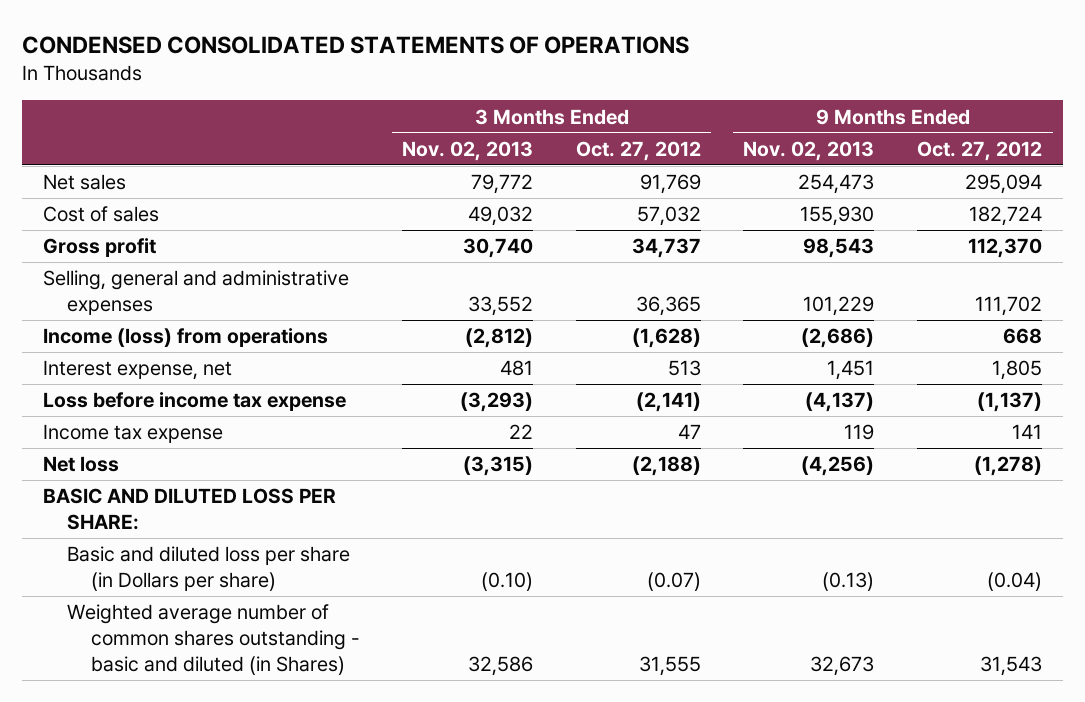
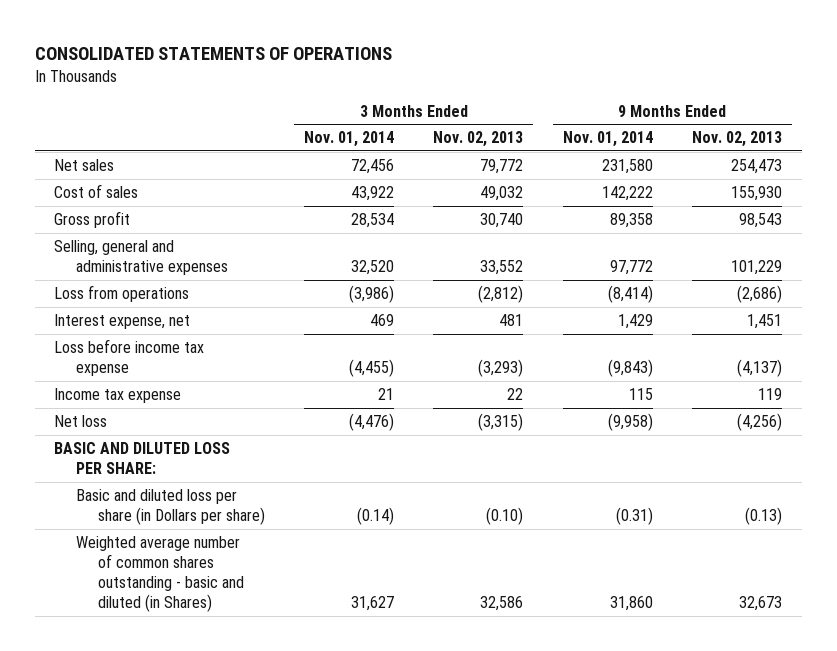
[21,36,689,55] CONDENSED CONSOLIDATED STATEMENTS OF OPERATIONS -> [34,46,392,60] CONSOLIDATED STATEMENTS OF OPERATIONS
[575,140,701,161] Oct. 27, 2012 -> none
[916,140,1042,161] Oct. 27, 2012 -> none
none -> [303,131,394,148] Nov. 01, 2014
none -> [562,131,653,148] Nov. 01, 2014
[43,328,329,348] Income (loss) from operations -> [54,285,190,303] Loss from operations

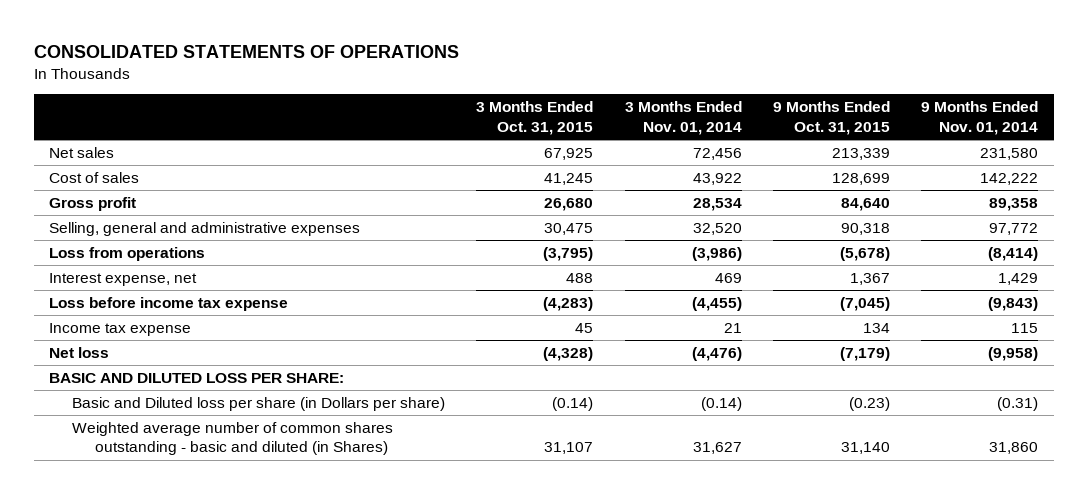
[433,131,524,148] Nov. 02, 2013 -> none
[692,131,783,148] Nov. 02, 2013 -> none
none -> [476,101,594,135] 3 Months Ended Oct. 31, 2015
none -> [772,101,890,135] 9 Months Ended Oct. 31, 2015
[76,489,265,526] Basic and diluted loss per share (in Dollars per share) -> [71,397,445,412] Basic and Diluted loss per share (in Dollars per share)

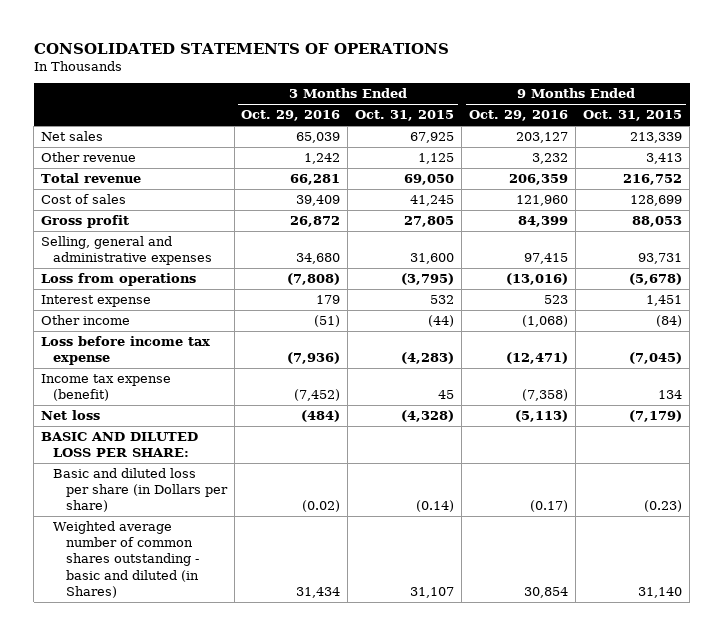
[624,101,742,135] 3 Months Ended Nov. 01, 2014 -> none
[921,101,1039,135] 9 Months Ended Nov. 01, 2014 -> none
none -> [241,110,341,122] Oct. 29, 2016
none -> [469,110,569,122] Oct. 29, 2016
none -> [41,152,137,163] Other revenue
none -> [41,173,142,184] Total revenue
[544,198,594,212] 26,680 -> [404,216,455,228] 27,805
[840,198,890,212] 84,640 -> [632,216,683,228] 88,053
[544,223,594,236] 30,475 -> [410,253,455,265] 31,600
[840,223,890,236] 90,318 -> [638,253,683,265] 93,731
[49,273,198,287] Interest expense, net -> [41,295,152,308] Interest expense
[566,273,594,284] 488 -> [430,295,455,305] 532
[849,273,890,286] 1,367 -> [646,295,683,307] 1,451
none -> [41,315,131,326] Other income
[49,323,192,337] Income tax expense -> [41,374,172,402] Income tax expense (benefit)
[71,397,445,412] Basic and Diluted loss per share (in Dollars per share) -> [53,468,228,513] Basic and diluted loss per share (in Dollars per share)

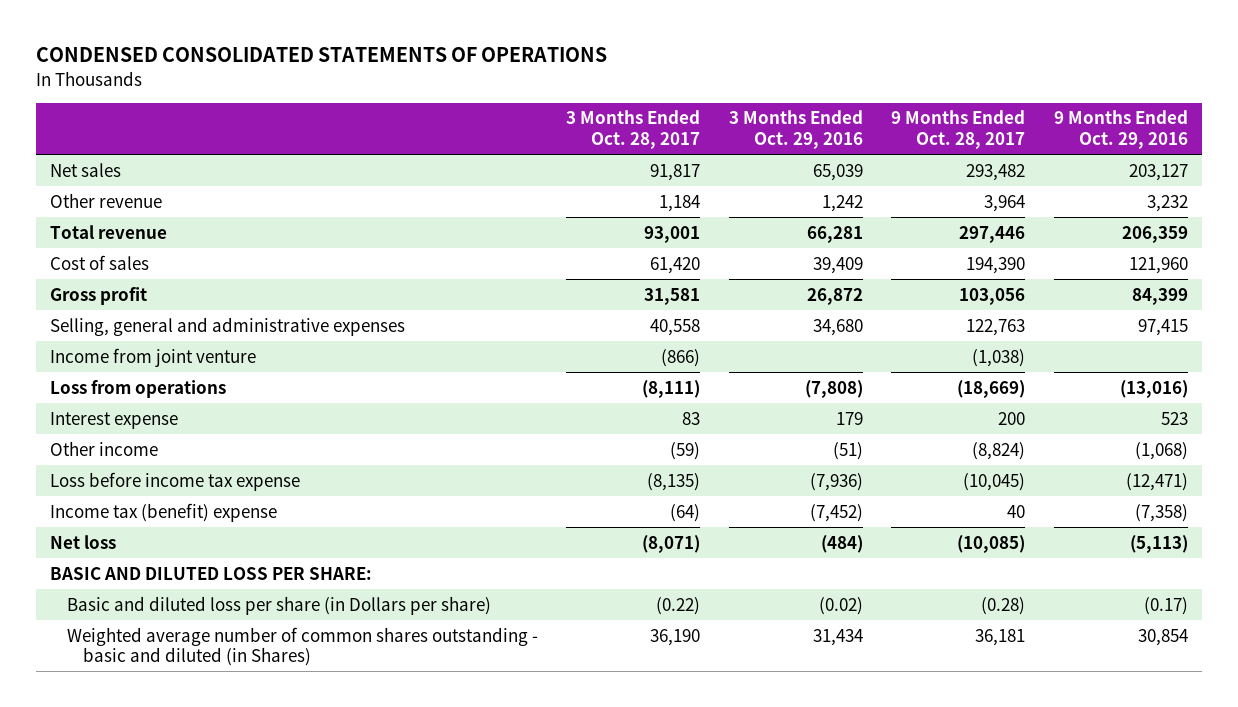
[33,42,449,54] CONSOLIDATED STATEMENTS OF OPERATIONS -> [35,47,607,63] CONDENSED CONSOLIDATED STATEMENTS OF OPERATIONS
[355,110,455,122] Oct. 31, 2015 -> none
[583,110,683,122] Oct. 31, 2015 -> none
none -> [566,110,701,149] 3 Months Ended Oct. 28, 2017
none -> [891,110,1026,149] 9 Months Ended Oct. 28, 2017
none -> [50,347,257,367] Income from joint venture
[41,374,172,402] Income tax expense (benefit) -> [50,502,278,522] Income tax (benefit) expense

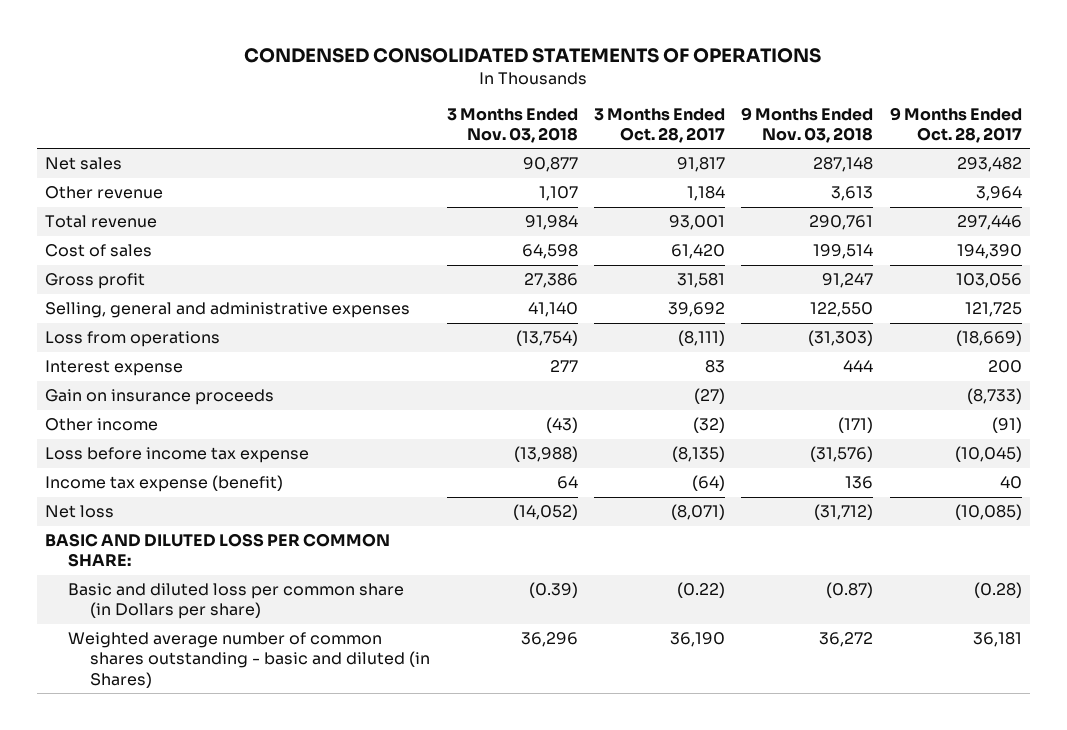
[728,110,863,149] 3 Months Ended Oct. 29, 2016 -> none
[1053,110,1188,149] 9 Months Ended Oct. 29, 2016 -> none
none -> [446,107,578,143] 3 Months Ended Nov. 03, 2018
none -> [741,106,874,143] 9 Months Ended Nov. 03, 2018
[50,347,257,367] Income from joint venture -> none
[650,318,701,336] 40,558 -> [668,302,726,318] 39,692
[966,318,1026,336] 122,763 -> [964,302,1022,318] 121,725
none -> [45,389,275,406] Gain on insurance proceeds
[670,441,701,460] (59) -> [693,417,726,434] (32)
[972,441,1026,460] (8,824) -> [991,417,1022,434] (91)
[50,502,278,522] Income tax (benefit) expense -> [45,475,284,493] Income tax expense (benefit)
[50,566,373,580] BASIC AND DILUTED LOSS PER SHARE: -> [45,533,391,568] BASIC AND DILUTED LOSS PER COMMON SHARE:
[66,595,491,615] Basic and diluted loss per share (in Dollars per share) -> [67,583,404,620] Basic and diluted loss per common share (in Dollars per share)

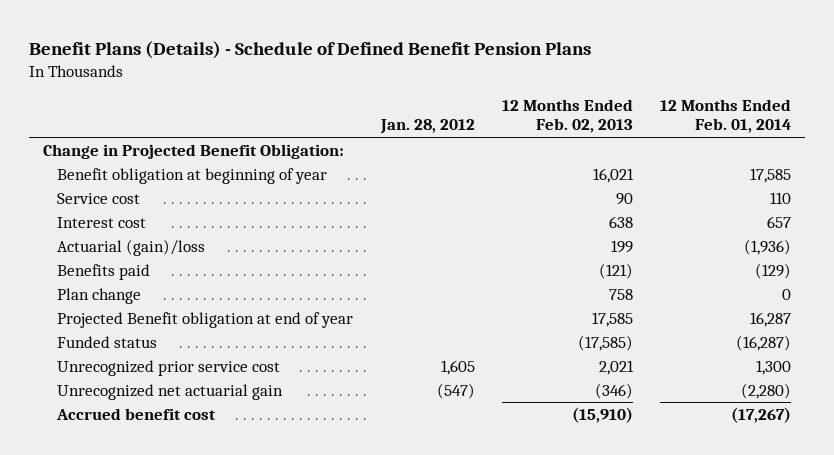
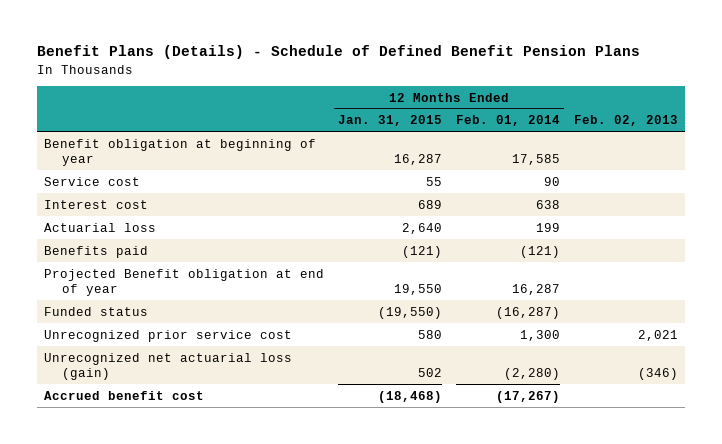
[379,119,475,135] Jan. 28, 2012 -> none
[501,98,633,134] 12 Months Ended Feb. 02, 2013 -> none
none -> [337,115,442,127] Jan. 31, 2015
none -> [574,115,679,127] Feb. 02, 2013
[42,143,344,159] Change in Projected Benefit Obligation: -> none
[57,287,142,304] Plan change -> none
[770,191,792,204] 110 -> [544,176,561,186] 90
[767,215,792,228] 657 -> [536,199,561,209] 638
[57,238,206,256] Actuarial (gain)/loss -> [43,222,156,232] Actuarial loss
[744,238,792,255] (1,936) -> [536,222,561,232] 199
[755,262,792,279] (129) -> [520,245,561,258] (121)
[57,383,284,400] Unrecognized net actuarial gain -> [43,352,292,381] Unrecognized net actuarial loss (gain)

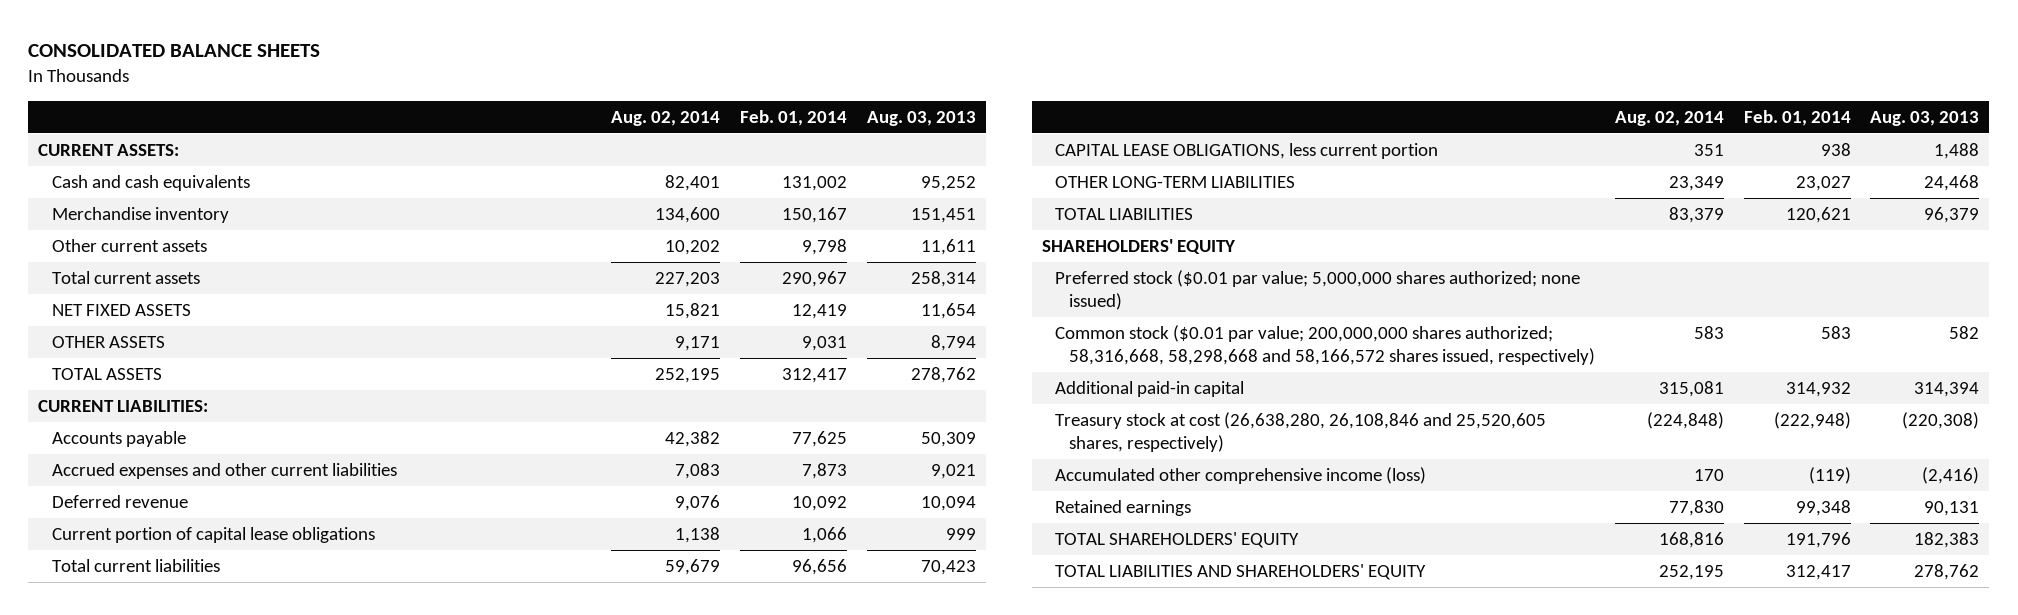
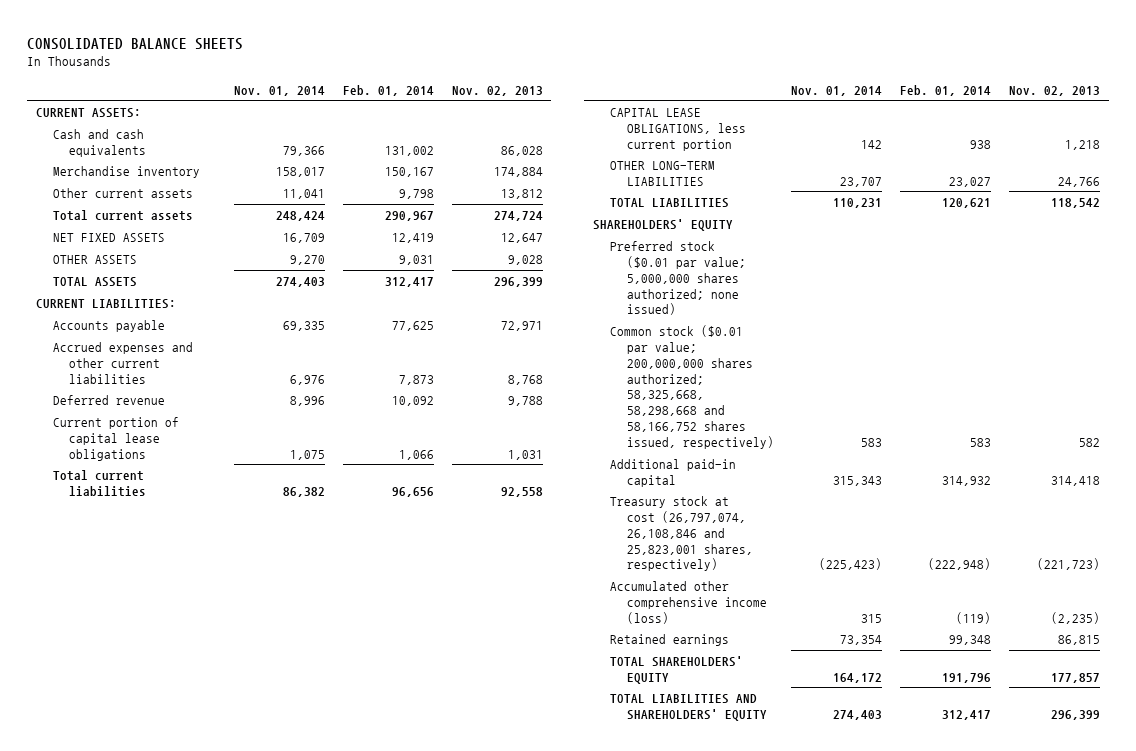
[611,110,721,126] Aug. 02, 2014 -> none
[866,110,976,126] Aug. 03, 2013 -> none
none -> [234,85,326,96] Nov. 01, 2014
none -> [451,85,543,96] Nov. 02, 2013
[1055,325,1596,366] Common stock ($0.01 par value; 200,000,000 shares authorized; 58,316,668, 58,298,668 and 58,166,572 shares issued, respectively) -> [609,325,774,449] Common stock ($0.01 par value; 200,000,000 shares authorized; 58,325,668, 58,298,668 and 58,166,752 shares issued, respectively)
[1055,412,1547,453] Treasury stock at cost (26,638,280, 26,108,846 and 25,520,605 shares, respectively) -> [609,496,753,572] Treasury stock at cost (26,797,074, 26,108,846 and 25,823,001 shares, respectively)

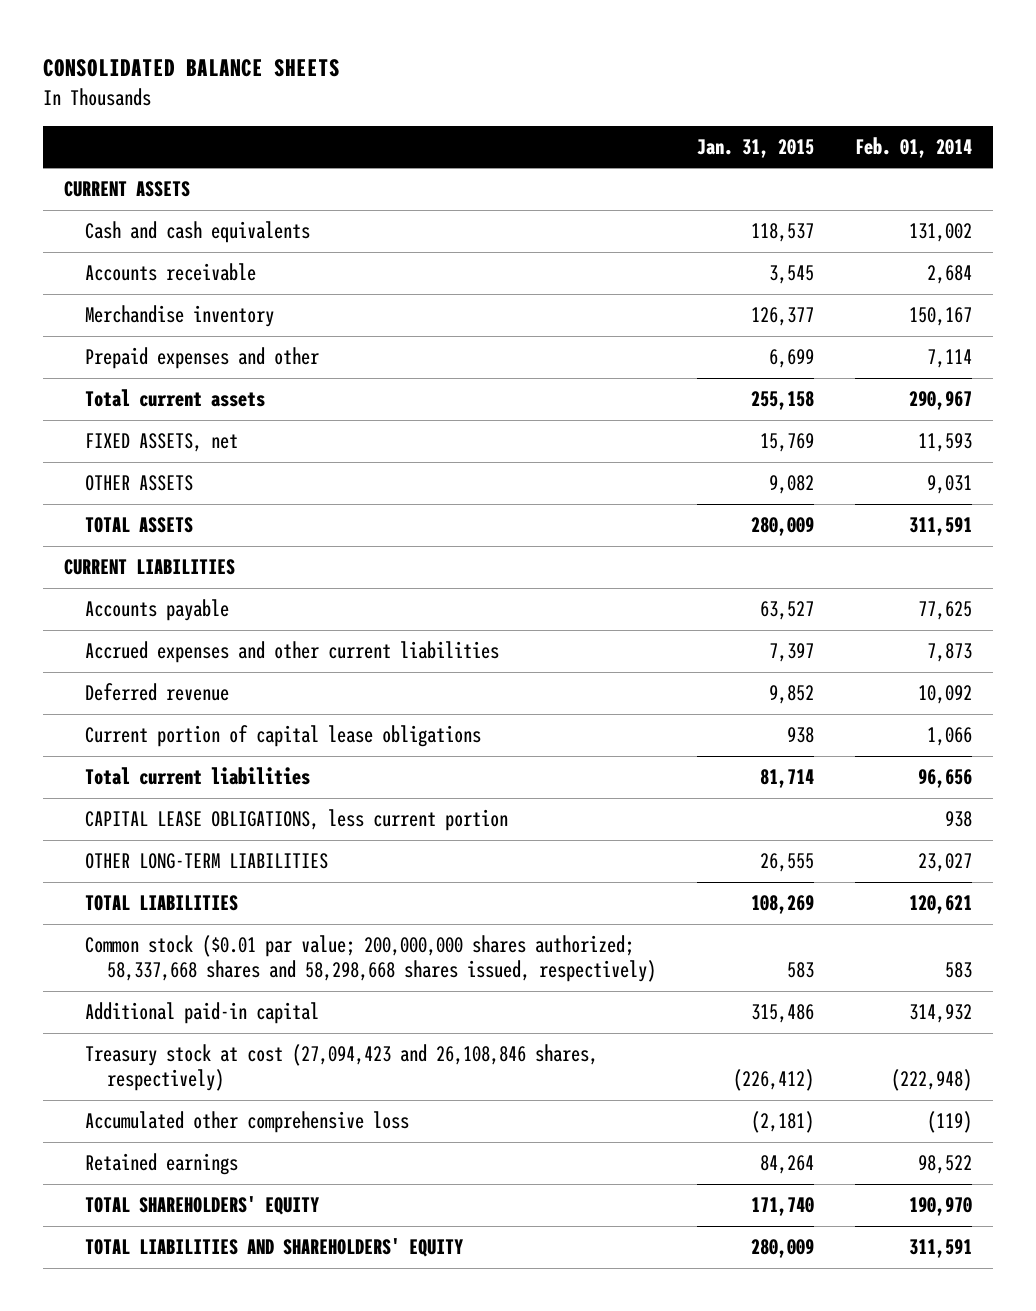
[234,85,326,96] Nov. 01, 2014 -> none
[451,85,543,96] Nov. 02, 2013 -> none
none -> [697,138,815,158] Jan. 31, 2015
[36,108,142,119] CURRENT ASSETS: -> [64,181,191,198] CURRENT ASSETS
none -> [85,263,257,282] Accounts receivable
[52,188,193,199] Other current assets -> none
none -> [85,347,320,370] Prepaid expenses and other
[52,233,165,243] NET FIXED ASSETS -> [85,433,239,453] FIXED ASSETS, net
[391,233,434,244] 12,419 -> [918,433,973,453] 11,593
[384,277,434,288] 312,417 -> [909,517,973,537] 311,591
[36,299,177,310] CURRENT LIABILITIES: -> [64,559,236,576] CURRENT LIABILITIES
[593,219,734,232] SHAREHOLDERS' EQUITY -> none
[609,241,746,316] Preferred stock ($0.01 par value; 5,000,000 shares authorized; none issued) -> none
[609,325,774,449] Common stock ($0.01 par value; 200,000,000 shares authorized; 58,325,668, 58,298,668 and 58,166,752 shares issued, respectively) -> [85,935,656,983] Common stock ($0.01 par value; 200,000,000 shares authorized; 58,337,668 shares and 58,298,668 shares issued, respectively)
[609,496,753,572] Treasury stock at cost (26,797,074, 26,108,846 and 25,823,001 shares, respectively) -> [85,1044,599,1092] Treasury stock at cost (27,094,423 and 26,108,846 shares, respectively)
[609,581,767,624] Accumulated other comprehensive income (loss) -> [85,1111,410,1134] Accumulated other comprehensive loss
[948,635,991,646] 99,348 -> [918,1155,973,1175] 98,522
[941,672,991,683] 191,796 -> [909,1197,973,1217] 190,970
[941,709,991,720] 312,417 -> [909,1239,973,1259] 311,591

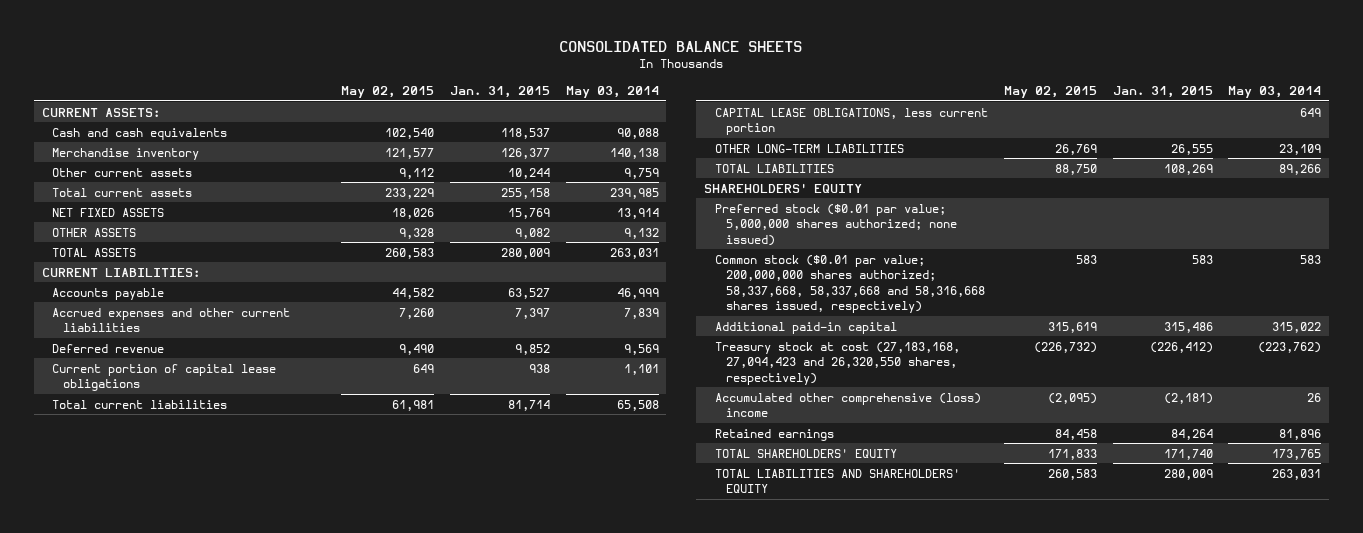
[855,136,973,158] Feb. 01, 2014 -> none
none -> [341,86,435,99] May 02, 2015
none -> [565,86,659,99] May 03, 2014
[64,181,191,198] CURRENT ASSETS -> [41,107,160,117] CURRENT ASSETS:
[85,263,257,282] Accounts receivable -> none
[85,347,320,370] Prepaid expenses and other -> none
none -> [52,167,193,177] Other current assets
[85,433,239,453] FIXED ASSETS, net -> [52,207,165,217] NET FIXED ASSETS
[64,559,236,576] CURRENT LIABILITIES -> [41,267,200,277] CURRENT LIABILITIES:
none -> [704,182,863,193] SHAREHOLDERS' EQUITY
none -> [715,203,957,246] Preferred stock ($0.01 par value; 5,000,000 shares authorized; none issued)
[85,935,656,983] Common stock ($0.01 par value; 200,000,000 shares authorized; 58,337,668 shares and 58,298,668 shares issued, respectively) -> [715,254,985,314] Common stock ($0.01 par value; 200,000,000 shares authorized; 58,337,668, 58,337,668 and 58,316,668 shares issued, respectively)
[85,1044,599,1092] Treasury stock at cost (27,094,423 and 26,108,846 shares, respectively) -> [715,341,961,385] Treasury stock at cost (27,183,168, 27,094,423 and 26,320,550 shares, respectively)
[85,1111,410,1134] Accumulated other comprehensive loss -> [715,392,982,418] Accumulated other comprehensive (loss) income

